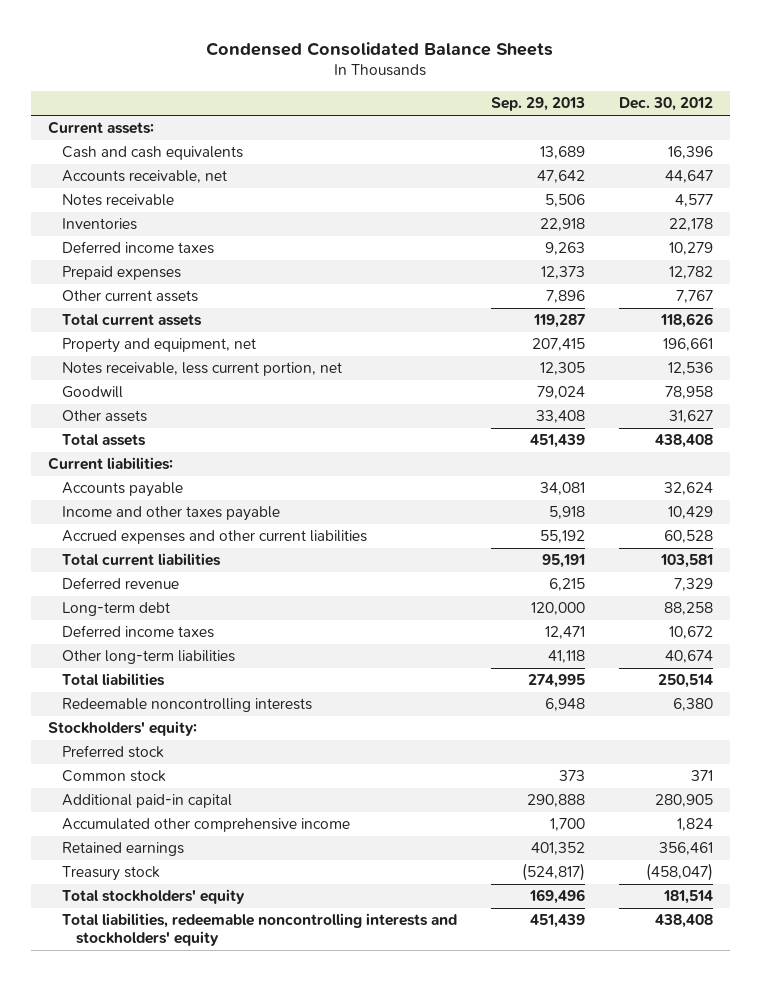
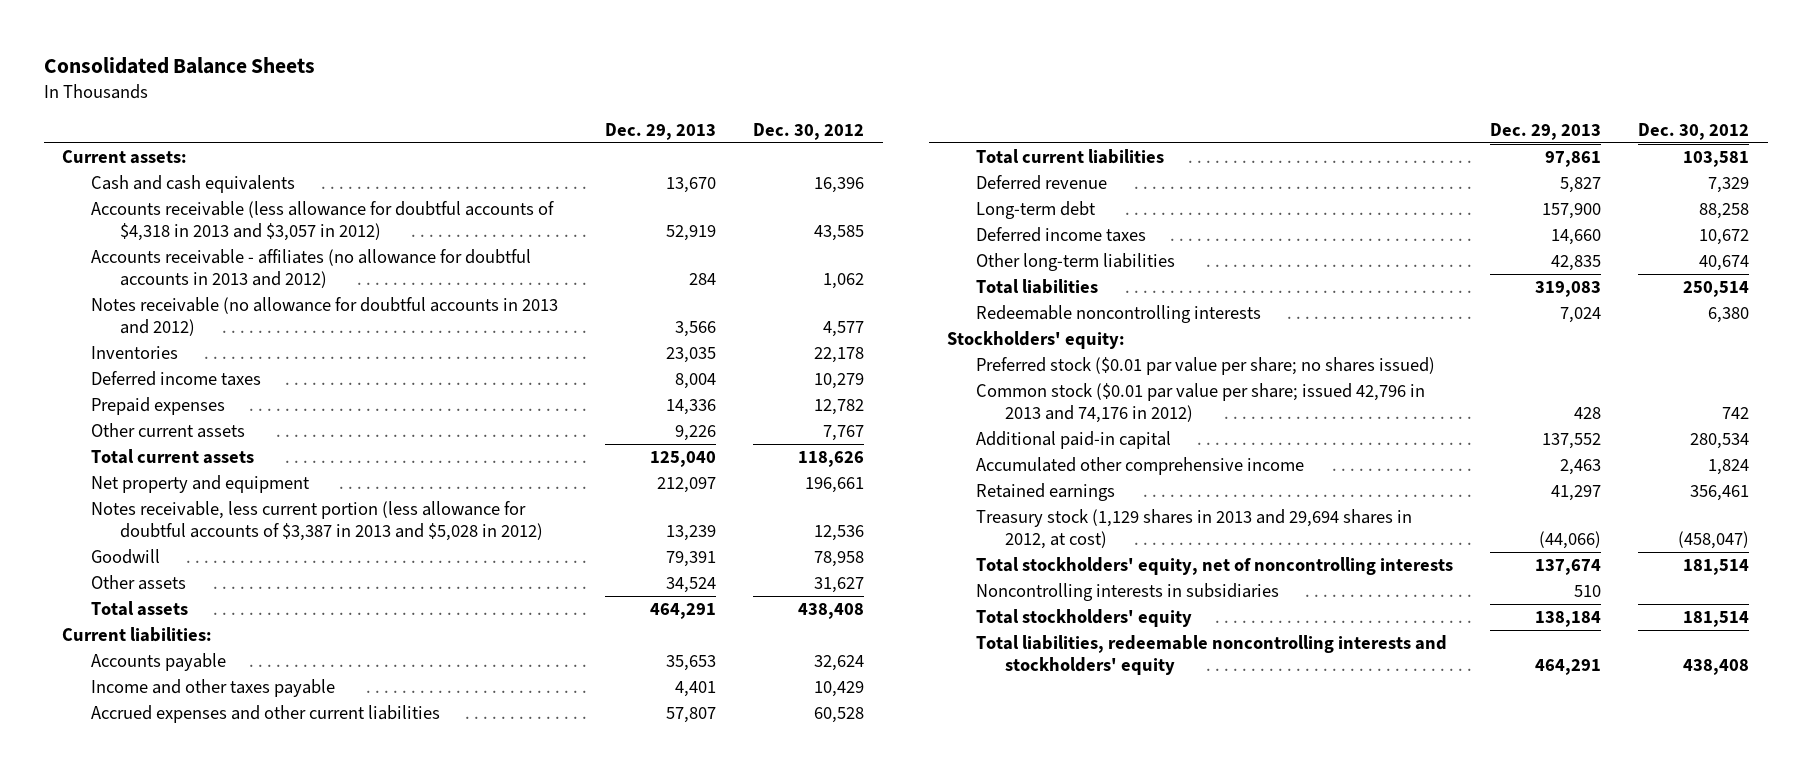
[206,41,554,56] Condensed Consolidated Balance Sheets -> [44,56,316,74] Consolidated Balance Sheets
[490,97,585,112] Sep. 29, 2013 -> none
none -> [605,122,717,140] Dec. 29, 2013
[61,170,227,184] Accounts receivable, net -> none
none -> [91,201,555,241] Accounts receivable (less allowance for doubtful accounts of $4,318 in 2013 and $3,057 in 2012)
none -> [91,249,532,288] Accounts receivable - affiliates (no allowance for doubtful accounts in 2013 and 2012)
[61,194,174,207] Notes receivable -> [91,297,559,336] Notes receivable (no allowance for doubtful accounts in 2013 and 2012)
[61,338,256,354] Property and equipment, net -> [91,475,311,494] Net property and equipment
[61,362,342,377] Notes receivable, less current portion, net -> [91,501,544,541] Notes receivable, less current portion (less allowance for doubtful accounts of $3,387 in 2013 and $5,028 in 2012)
[61,770,166,783] Common stock -> none
[61,745,164,759] Preferred stock -> [976,357,1436,376] Preferred stock ($0.01 par value per share; no shares issued)
none -> [976,383,1426,423] Common stock ($0.01 par value per share; issued 42,796 in 2013 and 74,176 in 2012)
[655,794,714,808] 280,905 -> [1690,433,1750,450] 280,534
[61,866,160,882] Treasury stock -> [976,509,1413,549] Treasury stock (1,129 shares in 2013 and 29,694 shares in 2012, at cost)
none -> [976,557,1454,576] Total stockholders' equity, net of noncontrolling interests
none -> [976,583,1280,602] Noncontrolling interests in subsidiaries

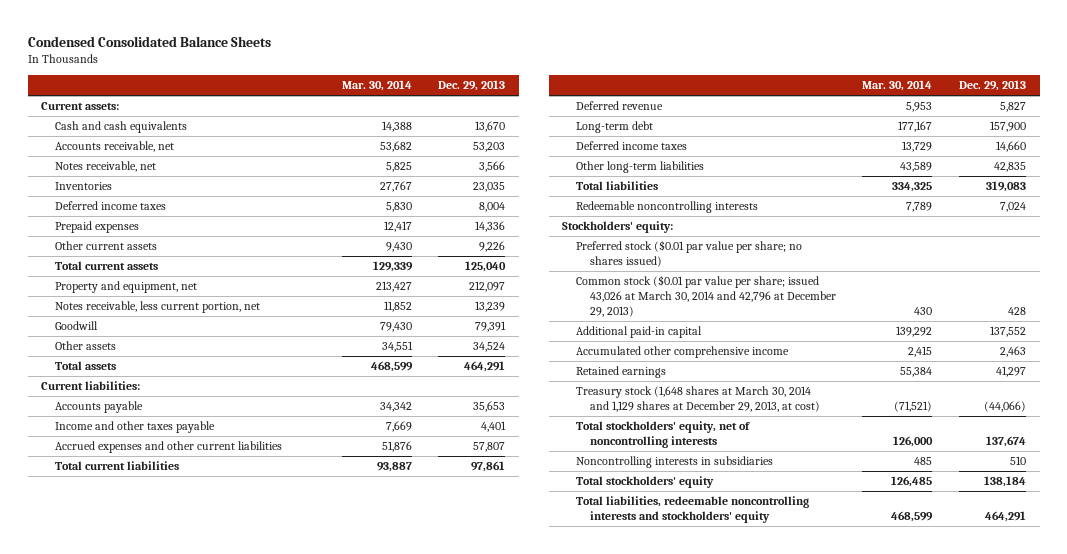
[44,56,316,74] Consolidated Balance Sheets -> [27,35,271,47] Condensed Consolidated Balance Sheets
[753,122,865,140] Dec. 30, 2012 -> none
none -> [341,80,412,92] Mar. 30, 2014
[91,201,555,241] Accounts receivable (less allowance for doubtful accounts of $4,318 in 2013 and $3,057 in 2012) -> none
[91,249,532,288] Accounts receivable - affiliates (no allowance for doubtful accounts in 2013 and 2012) -> none
none -> [55,141,175,153] Accounts receivable, net
[91,297,559,336] Notes receivable (no allowance for doubtful accounts in 2013 and 2012) -> [55,161,157,173] Notes receivable, net
[91,475,311,494] Net property and equipment -> [55,281,198,294] Property and equipment, net
[91,501,544,541] Notes receivable, less current portion (less allowance for doubtful accounts of $3,387 in 2013 and $5,028 in 2012) -> [55,301,261,314] Notes receivable, less current portion, net
[976,383,1426,423] Common stock ($0.01 par value per share; issued 42,796 in 2013 and 74,176 in 2012) -> [575,275,836,317] Common stock ($0.01 par value per share; issued 43,026 at March 30, 2014 and 42,796 at December 29, 2013)
[976,509,1413,549] Treasury stock (1,129 shares in 2013 and 29,694 shares in 2012, at cost) -> [575,386,820,412] Treasury stock (1,648 shares at March 30, 2014 and 1,129 shares at December 29, 2013, at cost)

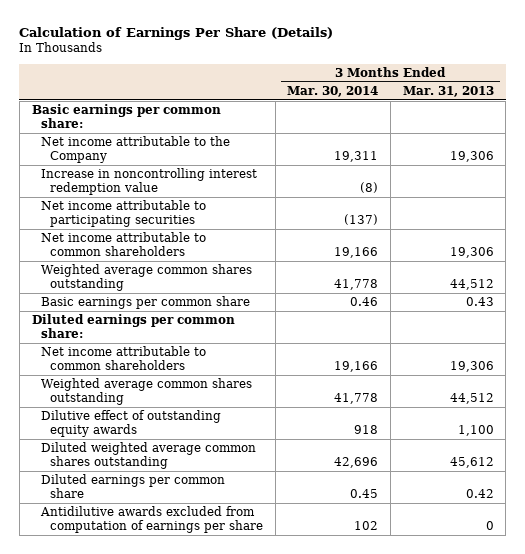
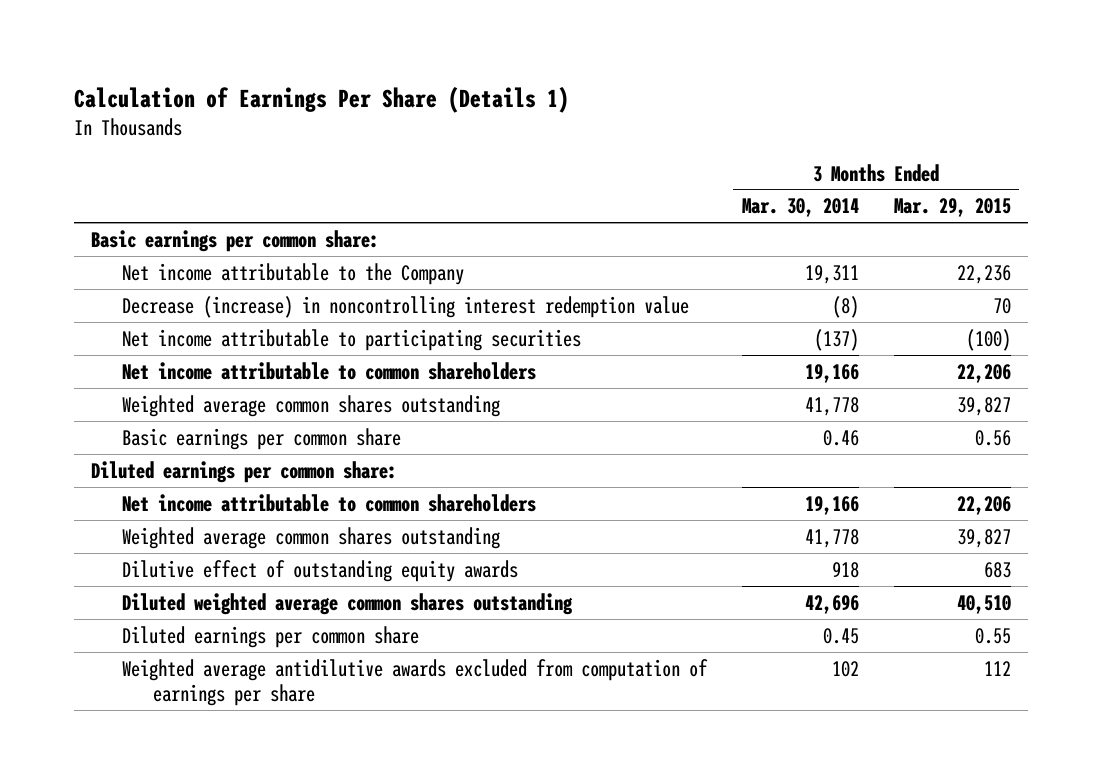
[19,27,334,41] Calculation of Earnings Per Share (Details) -> [73,85,569,113] Calculation of Earnings Per Share (Details 1)
[402,85,494,97] Mar. 31, 2013 -> none
none -> [893,198,1011,218] Mar. 29, 2015
[40,168,257,195] Increase in noncontrolling interest redemption value -> [122,295,690,318] Decrease (increase) in noncontrolling interest redemption value
[39,506,264,533] Antidilutive awards excluded from computation of earnings per share -> [122,658,709,707] Weighted average antidilutive awards excluded from computation of earnings per share

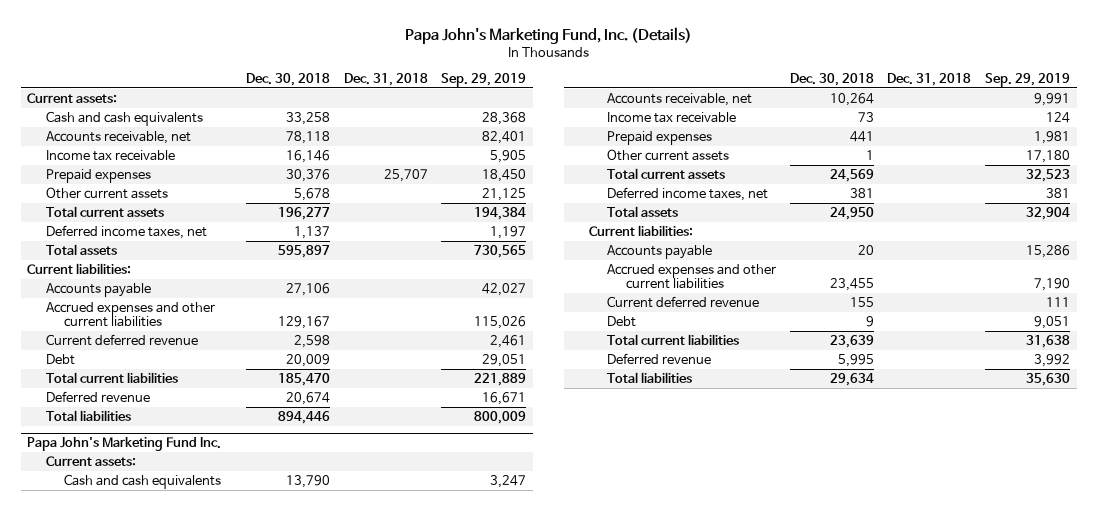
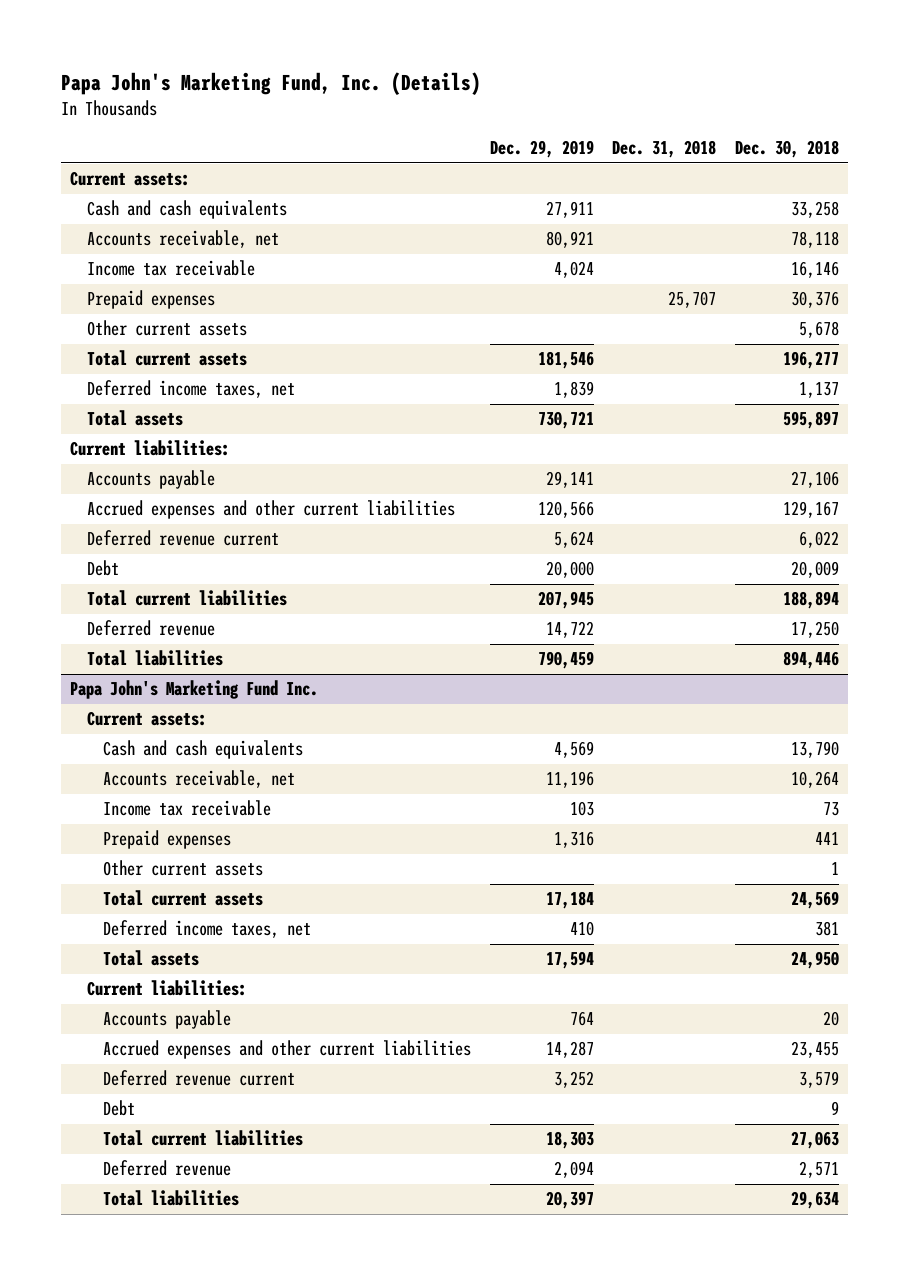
[441,72,527,87] Sep. 29, 2019 -> none
none -> [489,140,594,159] Dec. 29, 2019
[45,333,198,346] Current deferred revenue -> [86,530,279,547] Deferred revenue current
[294,334,331,348] 2,598 -> [799,531,840,549] 6,022
[278,372,331,386] 185,470 -> [783,591,840,610] 188,894
[286,391,331,405] 20,674 -> [791,621,840,639] 17,250
[607,295,760,308] Current deferred revenue -> [102,1070,295,1087] Deferred revenue current
[849,296,874,307] 155 -> [799,1071,840,1089] 3,579
[829,334,874,348] 23,639 -> [791,1131,840,1150] 27,063
[837,353,874,367] 5,995 -> [799,1161,840,1179] 2,571

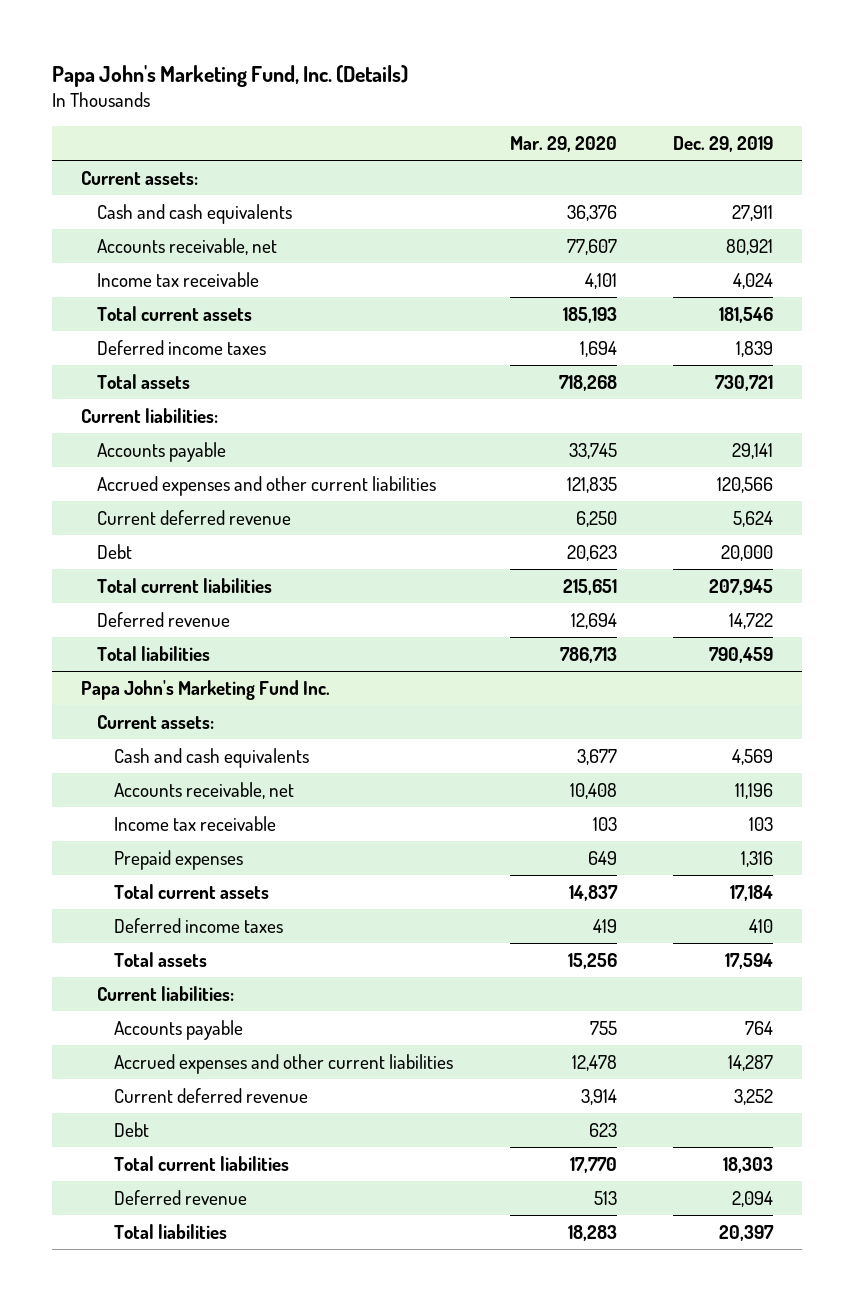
[612,140,717,159] Dec. 31, 2018 -> none
[735,140,840,159] Dec. 30, 2018 -> none
none -> [509,136,617,153] Mar. 29, 2020
[86,290,215,310] Prepaid expenses -> none
[86,320,247,337] Other current assets -> none
[86,380,295,399] Deferred income taxes, net -> [97,340,267,356] Deferred income taxes
[86,530,279,547] Deferred revenue current -> [97,510,292,526] Current deferred revenue
[102,860,263,877] Other current assets -> none
[102,920,311,939] Deferred income taxes, net -> [114,918,284,934] Deferred income taxes
[102,1070,295,1087] Deferred revenue current -> [114,1088,309,1104] Current deferred revenue

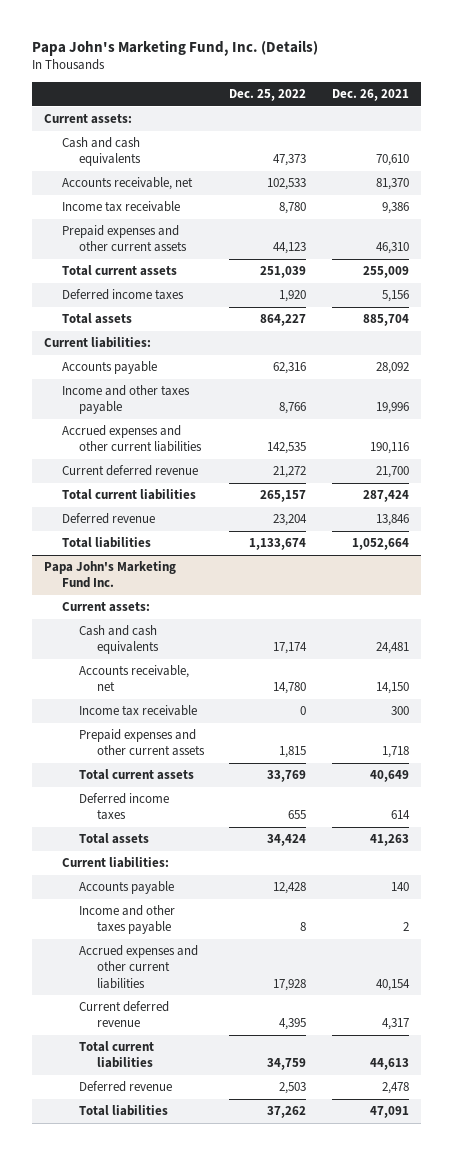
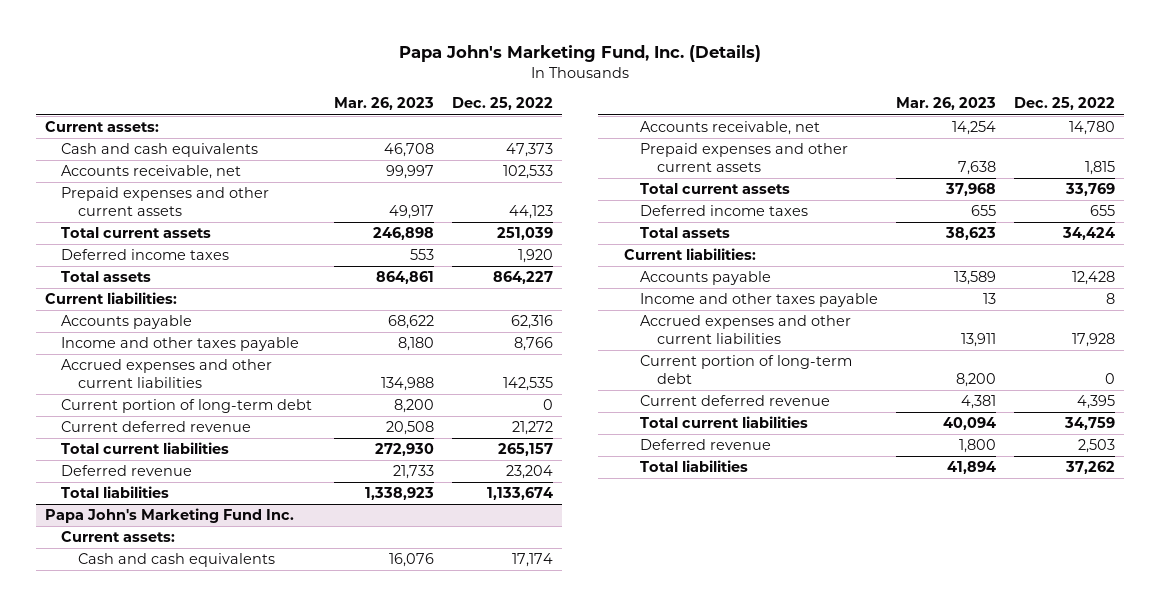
[331,88,409,101] Dec. 26, 2021 -> none
none -> [334,97,435,111] Mar. 26, 2023
[61,201,180,213] Income tax receivable -> none
none -> [61,399,313,414] Current portion of long-term debt
[79,705,198,717] Income tax receivable -> none
none -> [640,355,853,385] Current portion of long-term debt

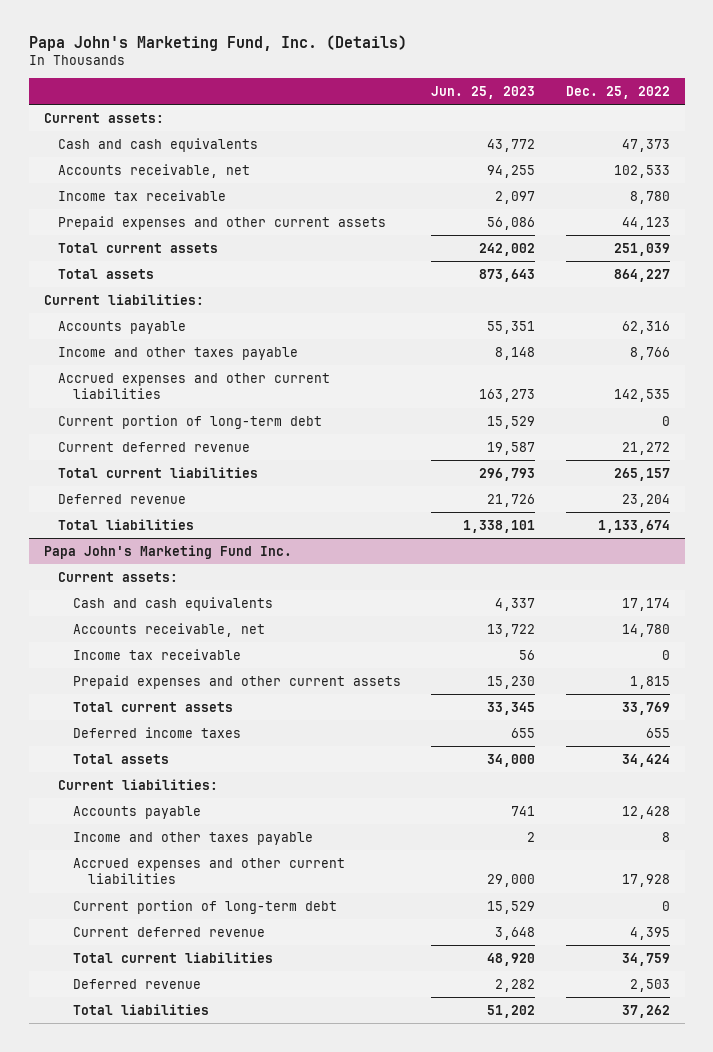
[334,97,435,111] Mar. 26, 2023 -> none
none -> [431,85,536,99] Jun. 25, 2023
none -> [58,189,227,201] Income tax receivable
[61,249,230,261] Deferred income taxes -> none
none -> [73,648,242,660] Income tax receivable

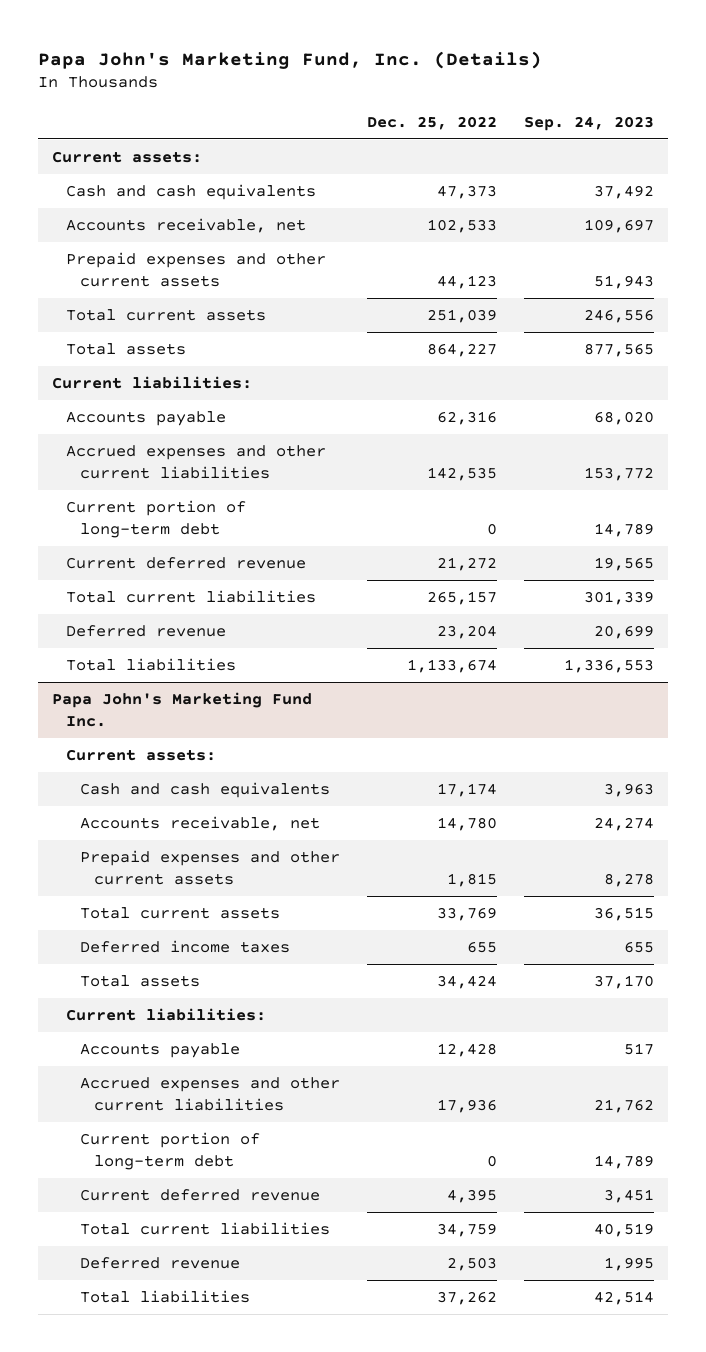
[431,85,536,99] Jun. 25, 2023 -> none
none -> [523,115,654,131] Sep. 24, 2023
[58,189,227,201] Income tax receivable -> none
[58,346,299,360] Income and other taxes payable -> none
[73,648,242,660] Income tax receivable -> none
[73,831,314,845] Income and other taxes payable -> none
[621,874,670,888] 17,928 -> [436,1098,497,1113] 17,936

